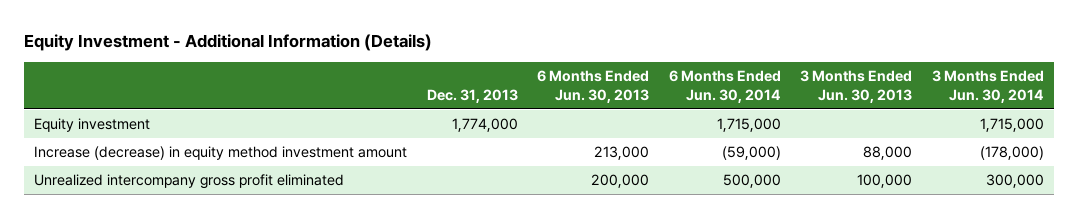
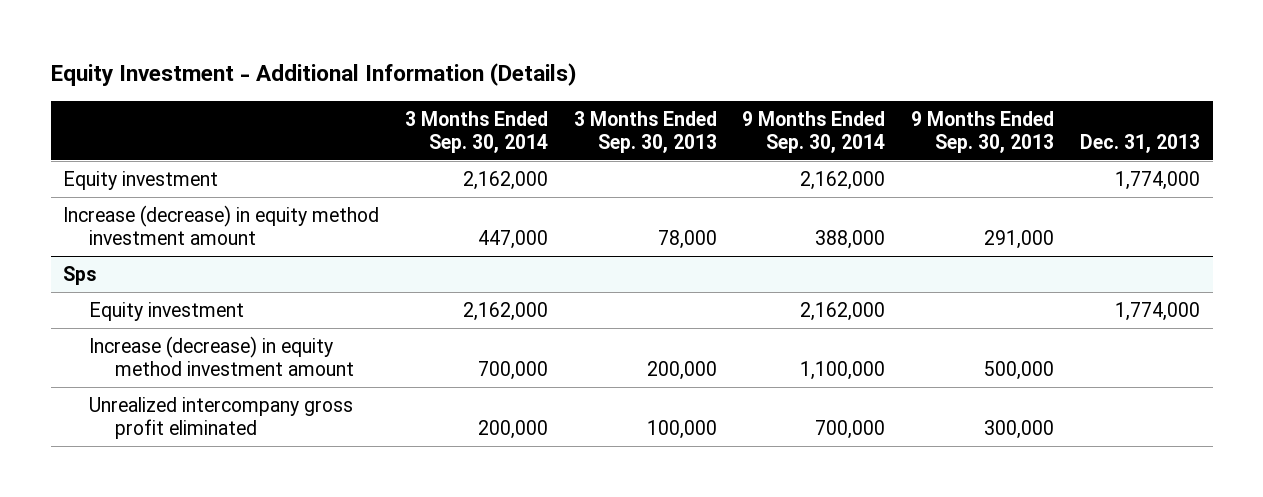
[537,70,650,103] 6 Months Ended Jun. 30, 2013 -> none
[668,70,781,103] 6 Months Ended Jun. 30, 2014 -> none
[800,70,913,103] 3 Months Ended Jun. 30, 2013 -> none
[932,70,1045,103] 3 Months Ended Jun. 30, 2014 -> none
none -> [405,110,549,153] 3 Months Ended Sep. 30, 2014
none -> [573,110,717,153] 3 Months Ended Sep. 30, 2013
none -> [742,110,886,153] 9 Months Ended Sep. 30, 2014
none -> [911,110,1055,153] 9 Months Ended Sep. 30, 2013
[33,174,344,190] Unrealized intercompany gross profit eliminated -> none
none -> [63,265,97,285] Sps
none -> [89,301,245,321] Equity investment
none -> [89,335,354,376] Increase (decrease) in equity method investment amount
none -> [89,396,354,439] Unrealized intercompany gross profit eliminated

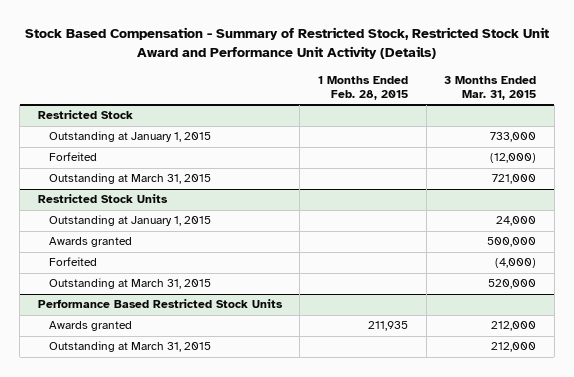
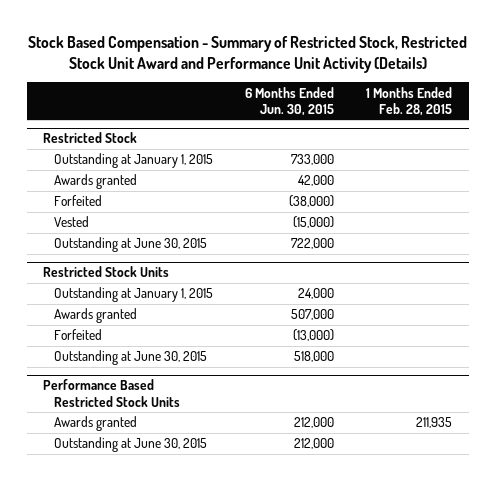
[444,75,537,101] 3 Months Ended Mar. 31, 2015 -> none
none -> [245,86,335,116] 6 Months Ended Jun. 30, 2015
none -> [53,174,137,190] Awards granted
none -> [53,216,89,228] Vested
[49,173,212,185] Outstanding at March 31, 2015 -> [53,237,207,253] Outstanding at June 30, 2015
[49,278,212,290] Outstanding at March 31, 2015 -> [53,350,207,366] Outstanding at June 30, 2015
[49,341,212,353] Outstanding at March 31, 2015 -> [53,437,207,453] Outstanding at June 30, 2015

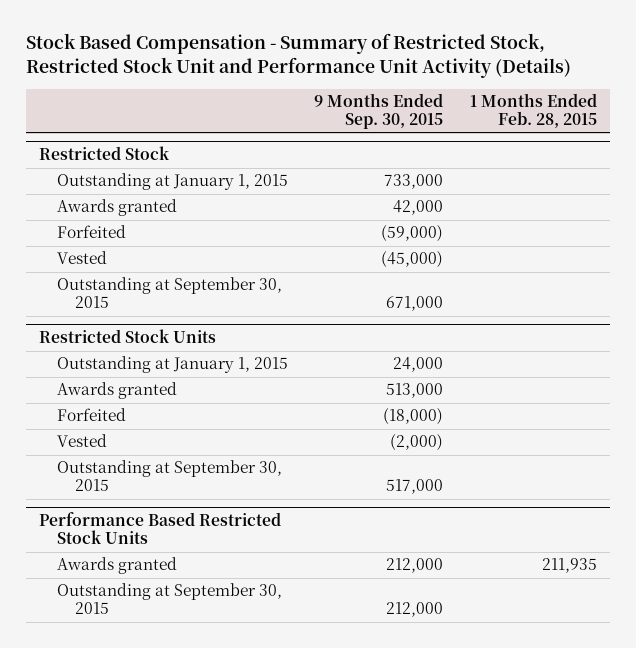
[27,35,467,73] Stock Based Compensation - Summary of Restricted Stock, Restricted Stock Unit Award and Performance Unit Activity (Details) -> [25,33,571,79] Stock Based Compensation - Summary of Restricted Stock, Restricted Stock Unit and Performance Unit Activity (Details)
[245,86,335,116] 6 Months Ended Jun. 30, 2015 -> none
none -> [314,93,444,129] 9 Months Ended Sep. 30, 2015
[53,237,207,253] Outstanding at June 30, 2015 -> [56,277,282,309] Outstanding at September 30, 2015
none -> [56,434,107,448] Vested
[53,350,207,366] Outstanding at June 30, 2015 -> [56,460,282,492] Outstanding at September 30, 2015
[53,437,207,453] Outstanding at June 30, 2015 -> [56,583,282,615] Outstanding at September 30, 2015

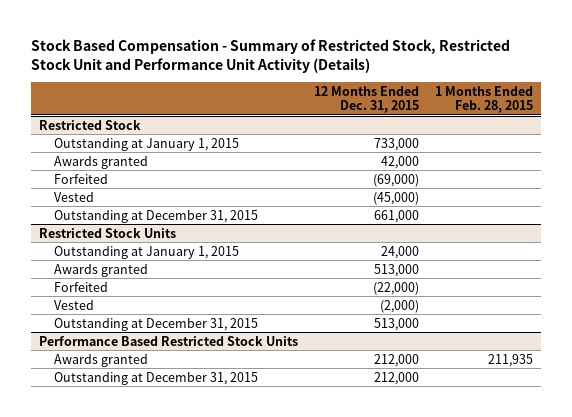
[314,93,444,129] 9 Months Ended Sep. 30, 2015 -> none
none -> [314,85,420,114] 12 Months Ended Dec. 31, 2015
[56,277,282,309] Outstanding at September 30, 2015 -> [53,209,258,223] Outstanding at December 31, 2015
[56,460,282,492] Outstanding at September 30, 2015 -> [53,317,258,331] Outstanding at December 31, 2015
[56,583,282,615] Outstanding at September 30, 2015 -> [53,371,258,385] Outstanding at December 31, 2015

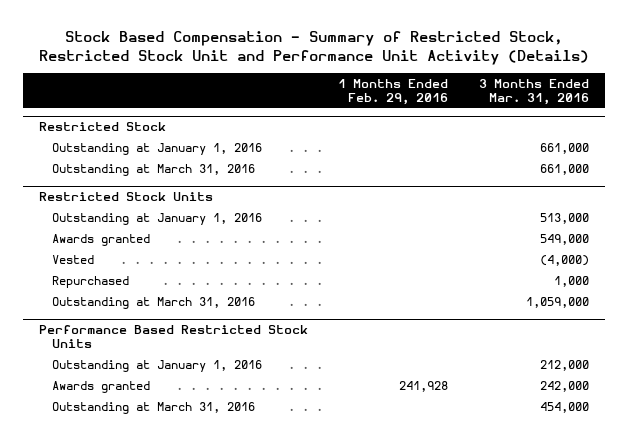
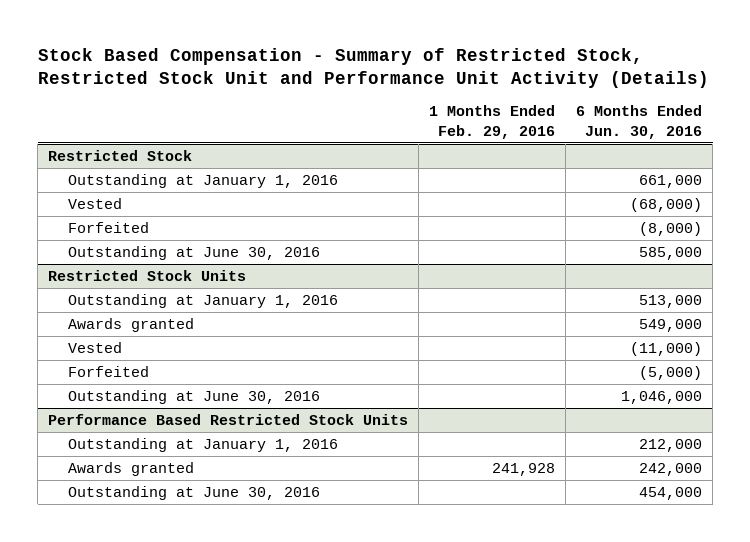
[479,78,590,105] 3 Months Ended Mar. 31, 2016 -> none
none -> [576,105,703,139] 6 Months Ended Jun. 30, 2016
none -> [67,197,122,209] Vested
none -> [67,221,149,233] Forfeited
[52,163,256,176] Outstanding at March 31, 2016 -> [67,245,320,260] Outstanding at June 30, 2016
[52,275,130,288] Repurchased -> none
none -> [67,365,149,377] Forfeited
[52,296,256,309] Outstanding at March 31, 2016 -> [67,389,320,404] Outstanding at June 30, 2016
[52,401,256,414] Outstanding at March 31, 2016 -> [67,485,320,500] Outstanding at June 30, 2016

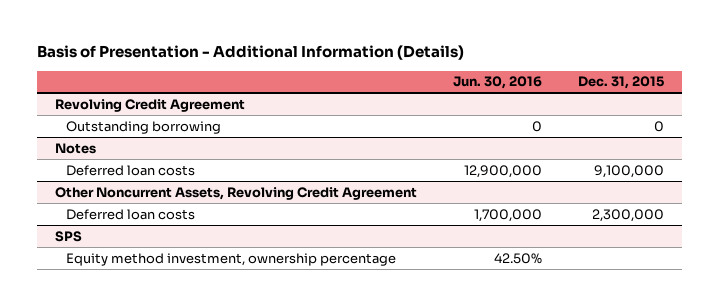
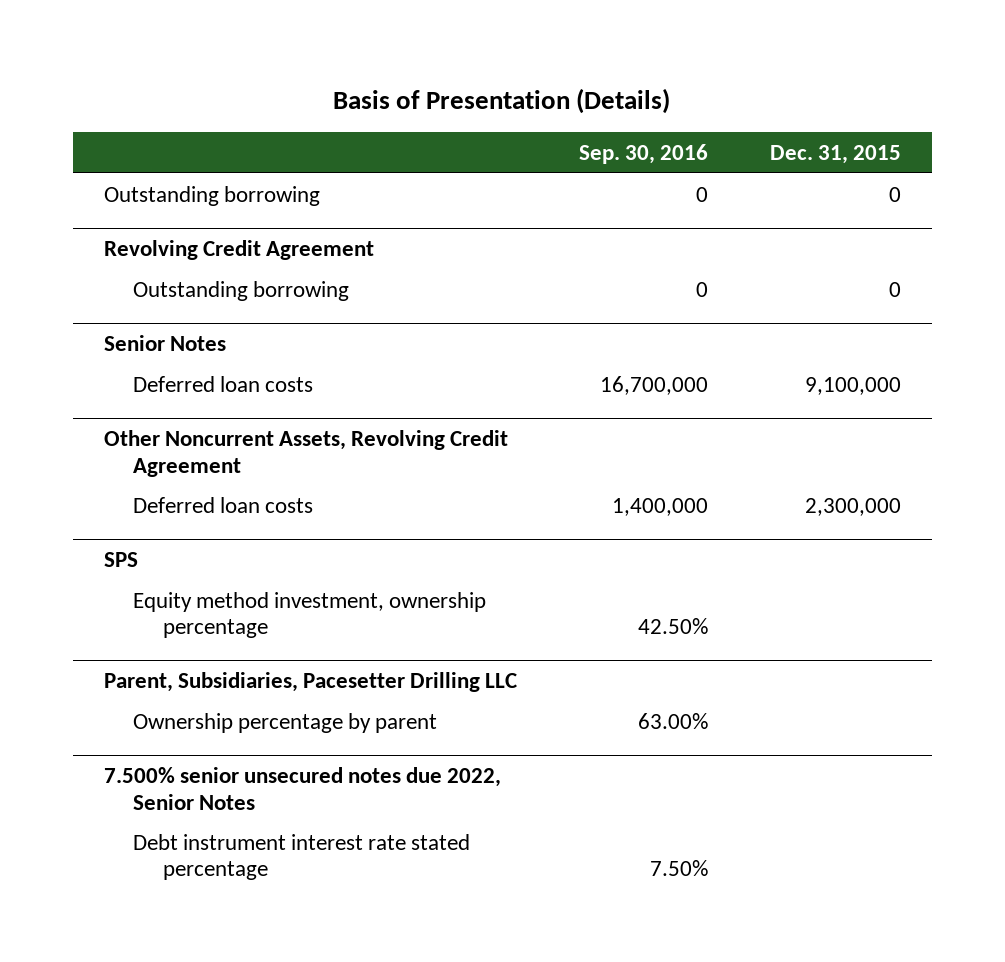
[36,45,464,61] Basis of Presentation - Additional Information (Details) -> [333,87,671,114] Basis of Presentation (Details)
[452,76,542,90] Jun. 30, 2016 -> none
none -> [578,143,708,164] Sep. 30, 2016
none -> [104,185,321,206] Outstanding borrowing
[54,142,96,154] Notes -> [104,335,227,352] Senior Notes
none -> [104,672,518,693] Parent, Subsidiaries, Pacesetter Drilling LLC
none -> [133,712,438,733] Ownership percentage by parent
none -> [104,767,502,810] 7.500% senior unsecured notes due 2022, Senior Notes
none -> [133,833,471,881] Debt instrument interest rate stated percentage

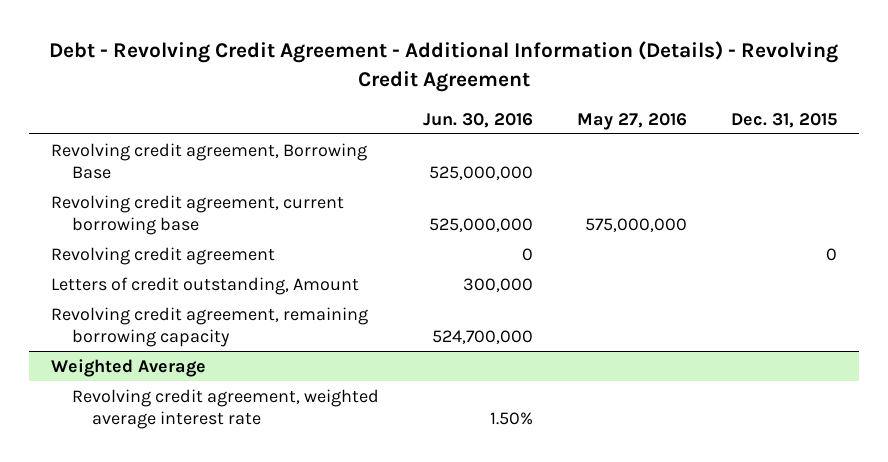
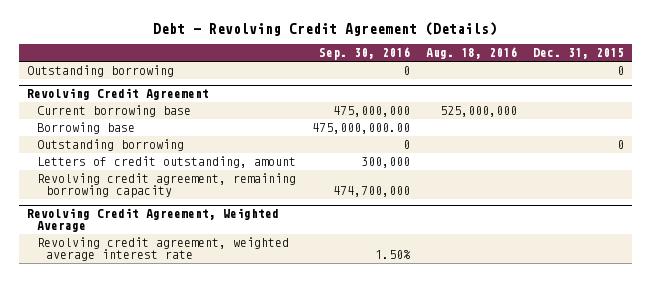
[49,41,839,92] Debt - Revolving Credit Agreement - Additional Information (Details) - Revolving Credit Agreement -> [153,22,498,37] Debt - Revolving Credit Agreement (Details)
[422,112,533,128] Jun. 30, 2016 -> none
[576,112,687,130] May 27, 2016 -> none
none -> [318,47,410,61] Sep. 30, 2016
none -> [425,47,517,60] Aug. 18, 2016
[51,142,368,180] Revolving credit agreement, Borrowing Base -> none
[51,194,345,236] Revolving credit agreement, current borrowing base -> none
[51,276,360,295] Letters of credit outstanding, Amount -> none
[51,306,369,348] Revolving credit agreement, remaining borrowing capacity -> none
[71,388,379,430] Revolving credit agreement, weighted average interest rate -> none
[51,246,276,265] Revolving credit agreement -> [27,65,175,78] Outstanding borrowing
[51,358,207,377] Weighted Average -> [27,88,210,101] Revolving Credit Agreement
none -> [36,105,191,118] Current borrowing base
none -> [36,122,135,135] Borrowing base
none -> [36,139,184,152] Outstanding borrowing
none -> [36,156,296,169] Letters of credit outstanding, amount
none -> [36,173,296,199] Revolving credit agreement, remaining borrowing capacity
none -> [27,208,280,233] Revolving Credit Agreement, Weighted Average
none -> [36,237,289,262] Revolving credit agreement, weighted average interest rate

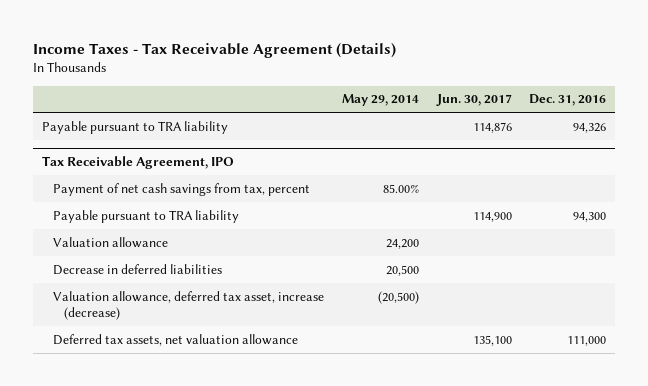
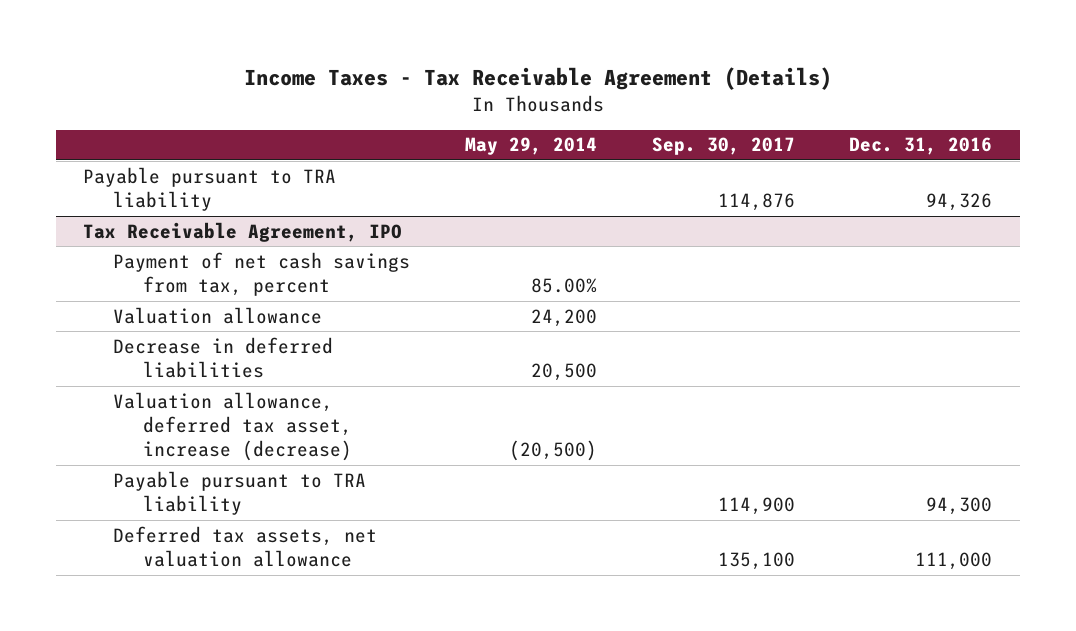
[435,94,512,107] Jun. 30, 2017 -> none
none -> [651,137,795,156] Sep. 30, 2017
[53,209,240,223] Payable pursuant to TRA liability -> [113,470,367,516] Payable pursuant to TRA liability

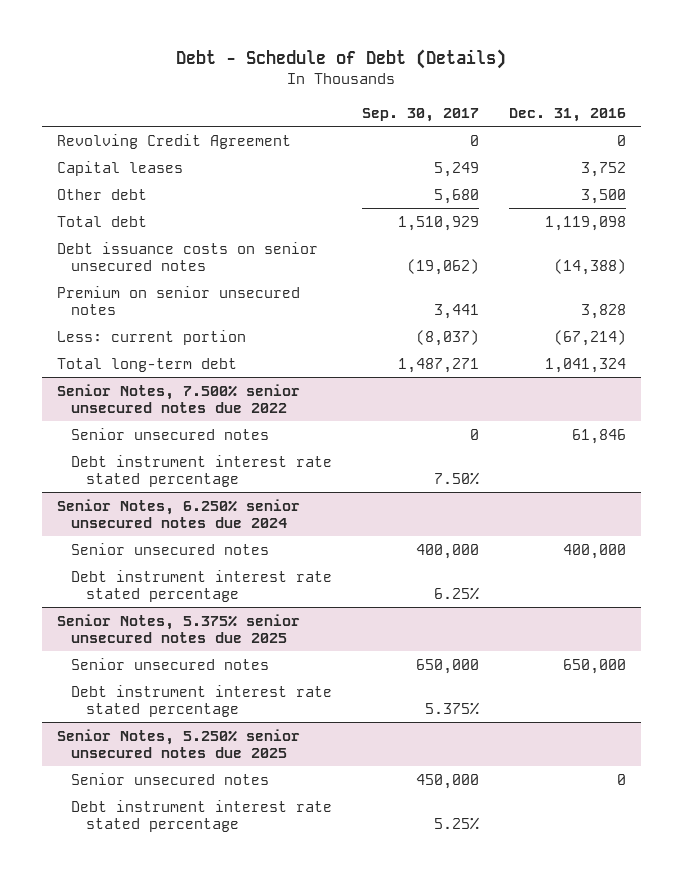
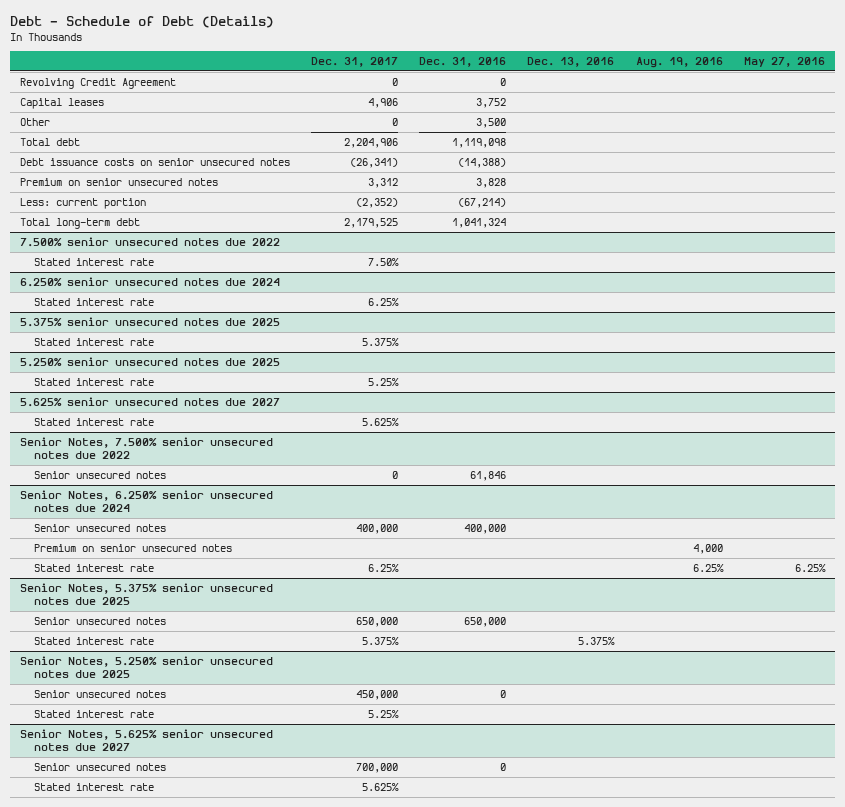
[361,107,479,122] Sep. 30, 2017 -> none
none -> [311,57,399,68] Dec. 31, 2017
none -> [527,57,615,68] Dec. 13, 2016
none -> [635,57,723,69] Aug. 19, 2016
none -> [743,57,825,68] May 27, 2016
[56,188,147,200] Other debt -> [20,117,51,126] Other
none -> [20,236,281,247] 7.500% senior unsecured notes due 2022
none -> [34,257,155,266] Stated interest rate
none -> [20,276,281,287] 6.250% senior unsecured notes due 2024
none -> [34,297,155,306] Stated interest rate
none -> [20,316,281,327] 5.375% senior unsecured notes due 2025
none -> [34,337,155,346] Stated interest rate
none -> [20,356,281,367] 5.250% senior unsecured notes due 2025
none -> [34,377,155,386] Stated interest rate
none -> [20,396,281,407] 5.625% senior unsecured notes due 2027
none -> [34,417,155,426] Stated interest rate
[71,454,333,487] Debt instrument interest rate stated percentage -> none
none -> [34,543,233,552] Premium on senior unsecured notes
[71,569,333,602] Debt instrument interest rate stated percentage -> [34,563,155,572] Stated interest rate
[71,684,333,717] Debt instrument interest rate stated percentage -> [34,636,155,645] Stated interest rate
[71,799,333,832] Debt instrument interest rate stated percentage -> [34,709,155,718] Stated interest rate
none -> [20,728,274,752] Senior Notes, 5.625% senior unsecured notes due 2027
none -> [34,762,167,771] Senior unsecured notes
none -> [34,782,155,791] Stated interest rate

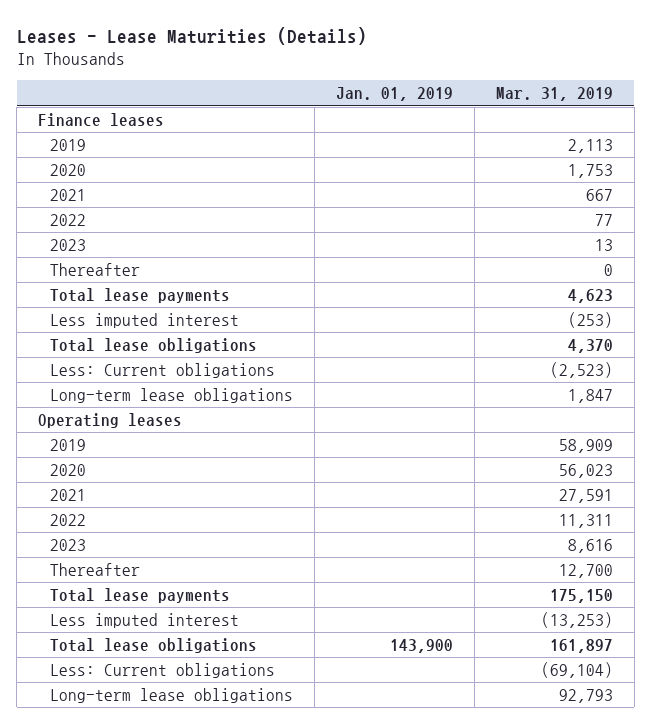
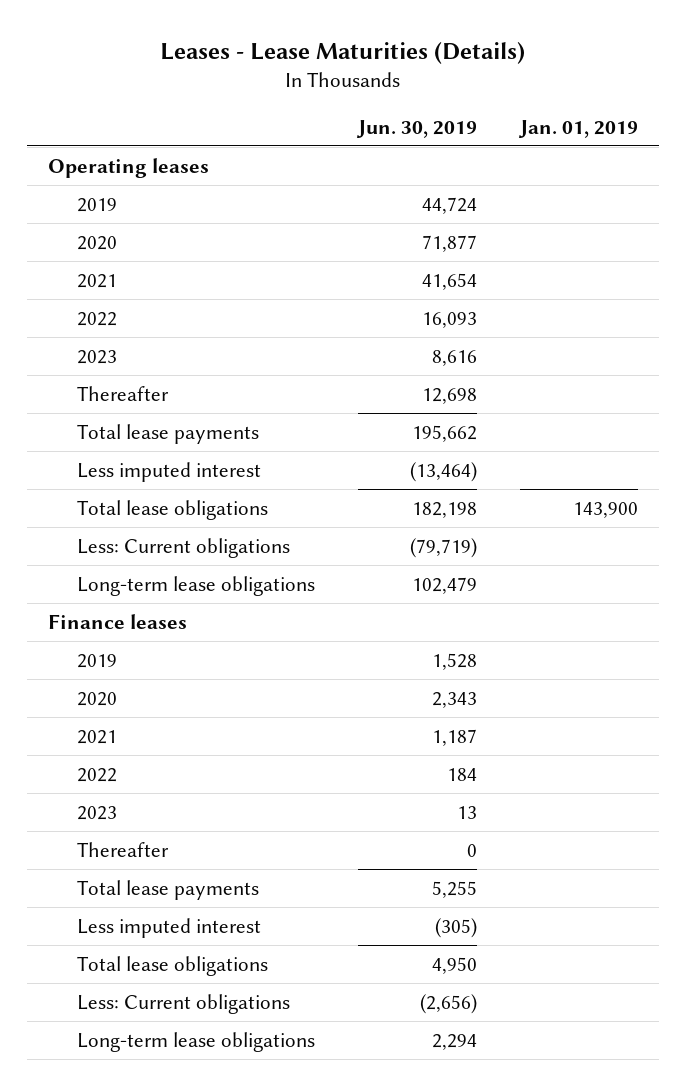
[496,87,614,102] Mar. 31, 2019 -> none
none -> [355,119,477,138] Jun. 30, 2019
[38,412,183,428] Operating leases -> [48,157,210,178] Operating leases
[50,637,258,653] Total lease obligations -> [77,499,269,520] Total lease obligations
[38,112,165,127] Finance leases -> [48,613,188,629] Finance leases
[50,337,258,353] Total lease obligations -> [77,955,269,976] Total lease obligations

